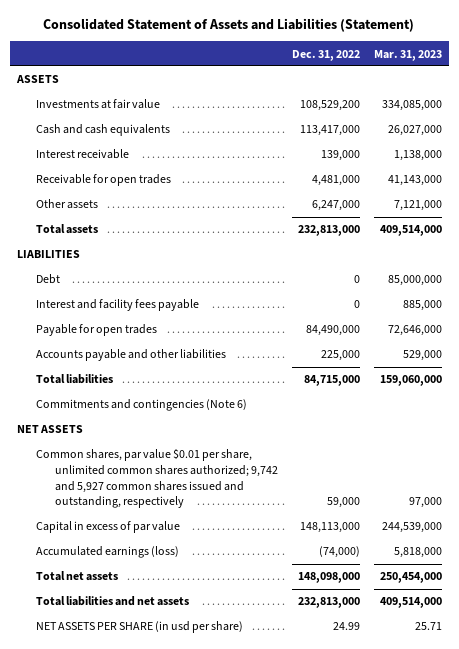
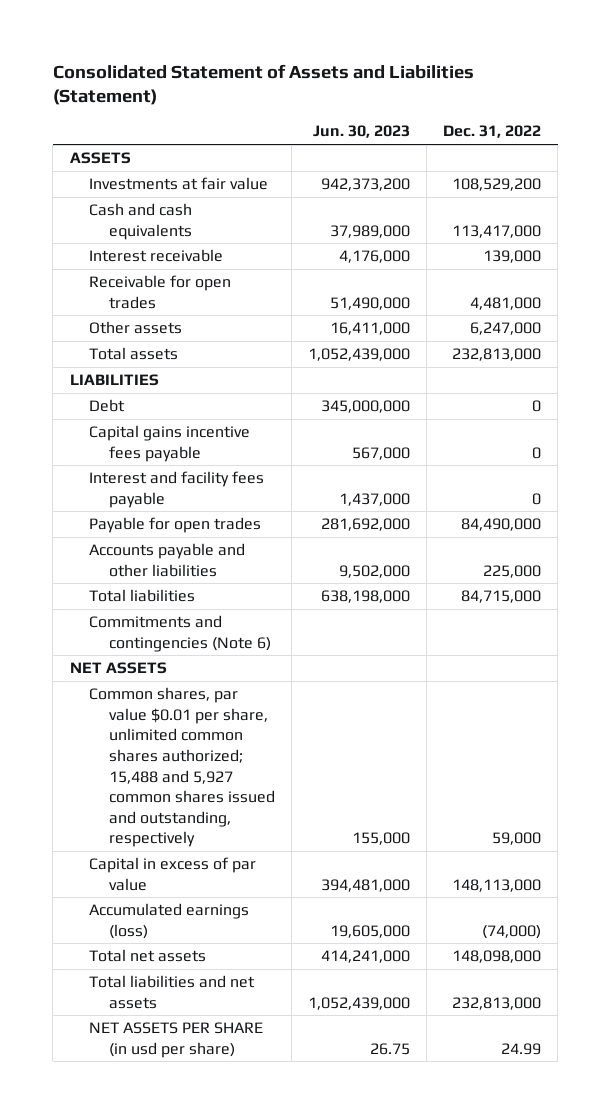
[373,49,442,61] Mar. 31, 2023 -> none
none -> [312,125,410,139] Jun. 30, 2023
none -> [89,425,251,462] Capital gains incentive fees payable
[35,449,279,509] Common shares, par value $0.01 per share, unlimited common shares authorized; 9,742 and 5,927 common shares issued and outstanding, respectively -> [89,687,275,848] Common shares, par value $0.01 per share, unlimited common shares authorized; 15,488 and 5,927 common shares issued and outstanding, respectively

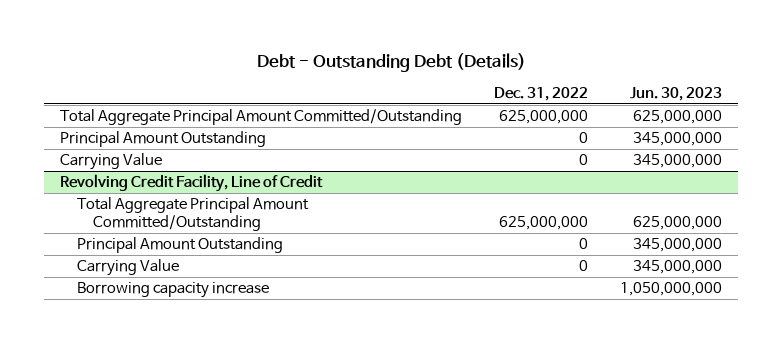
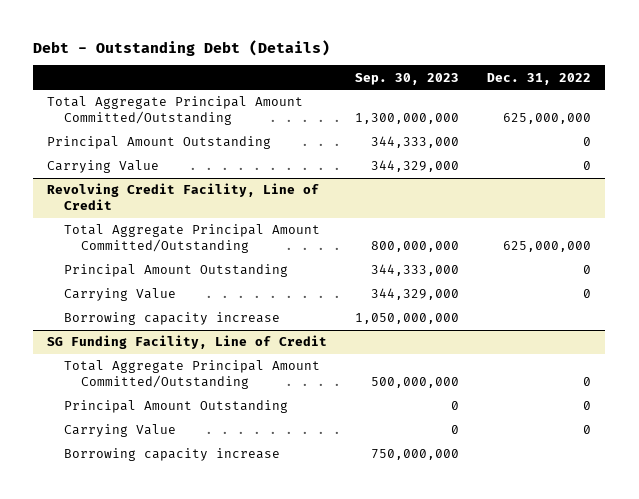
[630,86,723,101] Jun. 30, 2023 -> none
none -> [355,72,460,85] Sep. 30, 2023
none -> [47,335,328,350] SG Funding Facility, Line of Credit
none -> [63,360,320,390] Total Aggregate Principal Amount Committed/Outstanding
none -> [63,400,288,414] Principal Amount Outstanding
none -> [63,424,176,438] Carrying Value
none -> [63,448,280,462] Borrowing capacity increase

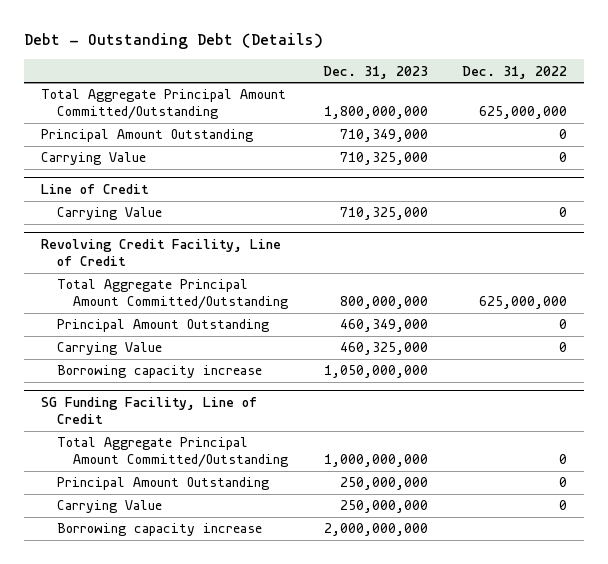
[355,72,460,85] Sep. 30, 2023 -> none
none -> [322,65,428,79] Dec. 31, 2023
none -> [41,183,150,194] Line of Credit
none -> [57,207,163,221] Carrying Value

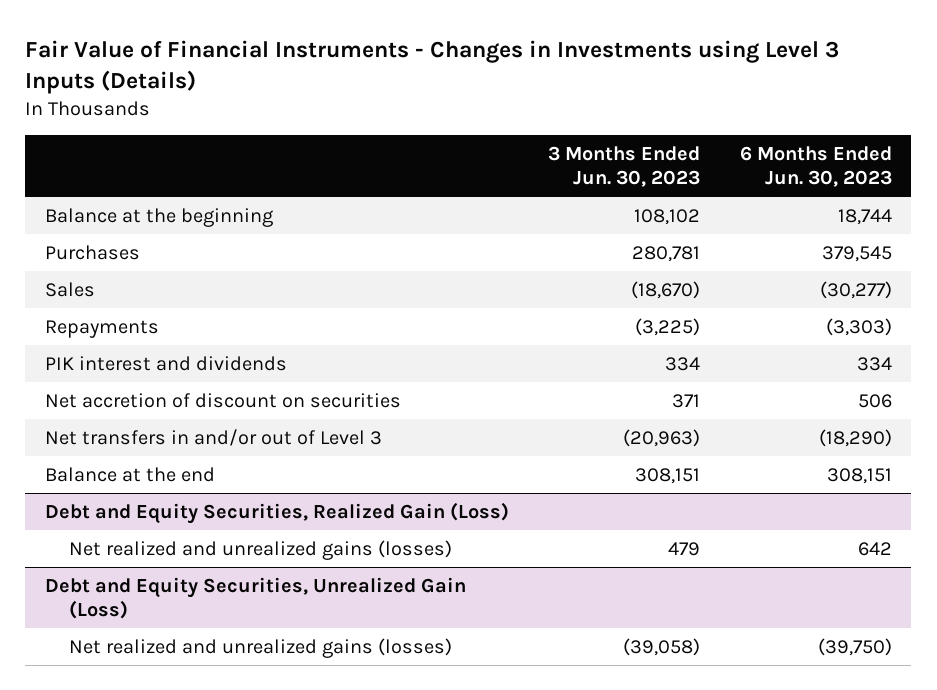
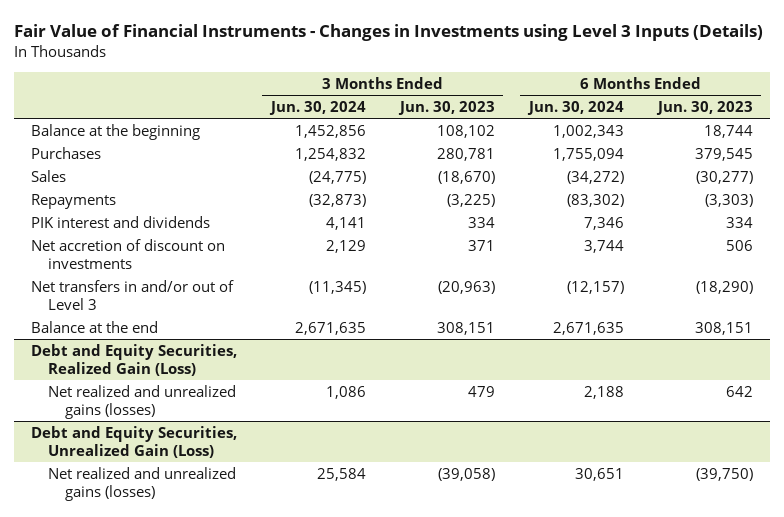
none -> [268,100,366,115] Jun. 30, 2024
none -> [526,100,624,115] Jun. 30, 2024
[44,392,401,408] Net accretion of discount on securities -> [30,238,225,269] Net accretion of discount on investments

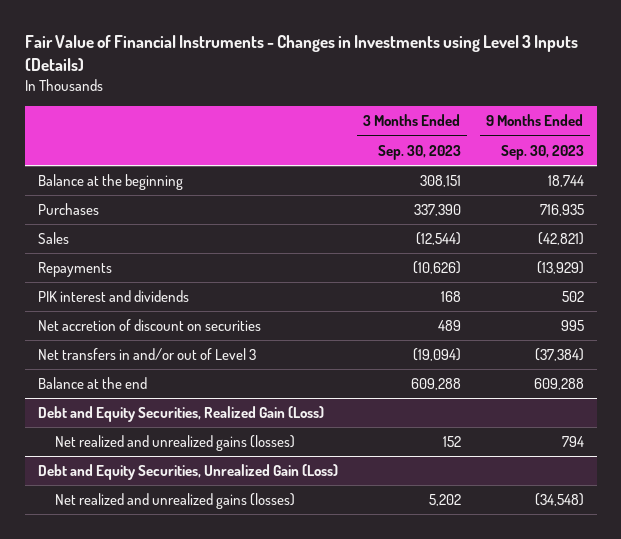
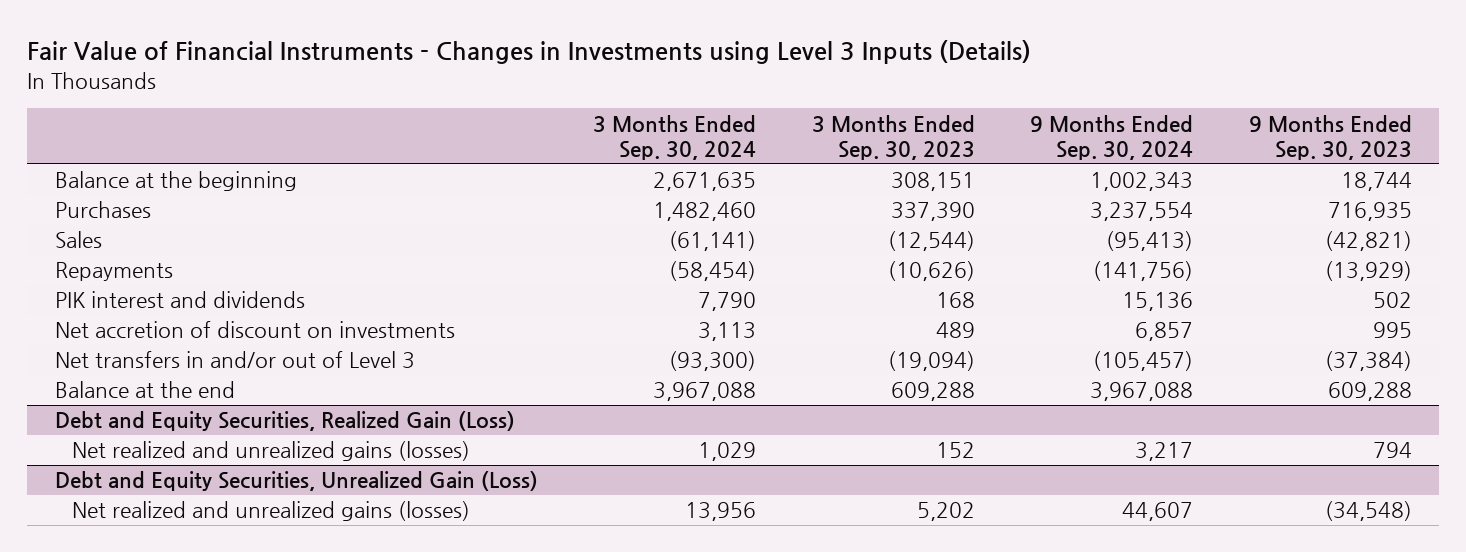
none -> [593,114,757,160] 3 Months Ended Sep. 30, 2024
none -> [1030,114,1194,160] 9 Months Ended Sep. 30, 2024
[37,319,261,332] Net accretion of discount on securities -> [54,321,455,339] Net accretion of discount on investments

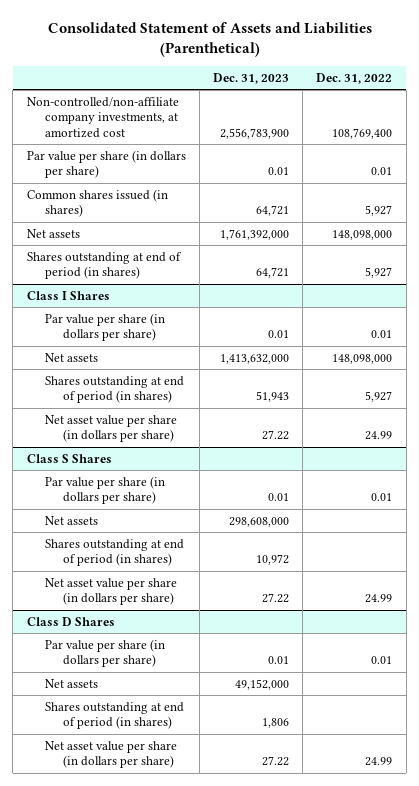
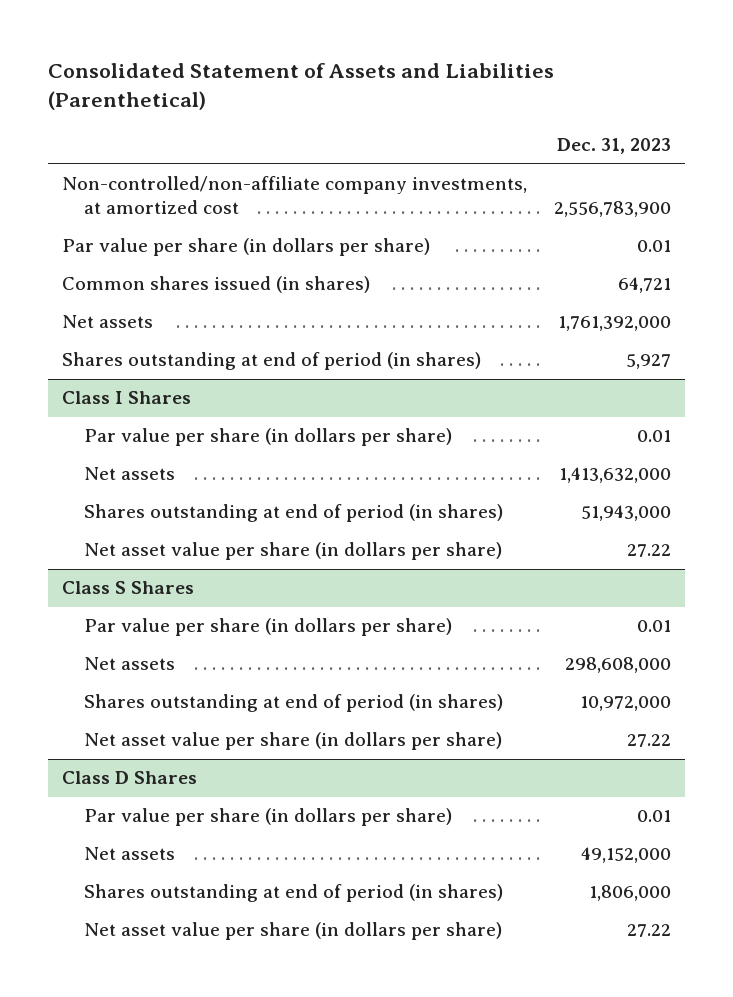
[316,72,393,84] Dec. 31, 2022 -> none
[256,267,290,279] 64,721 -> [626,354,672,370] 5,927
[256,391,290,403] 51,943 -> [581,505,672,522] 51,943,000
[256,554,290,566] 10,972 -> [580,696,672,712] 10,972,000
[262,718,290,729] 1,806 -> [589,885,672,902] 1,806,000

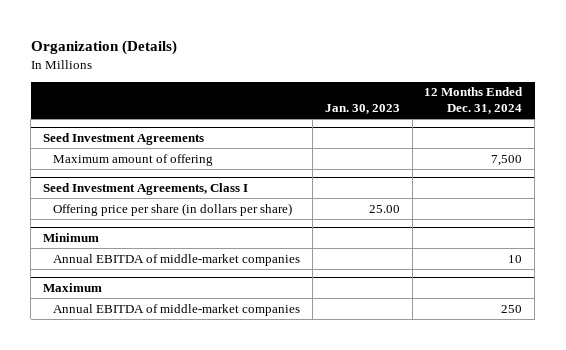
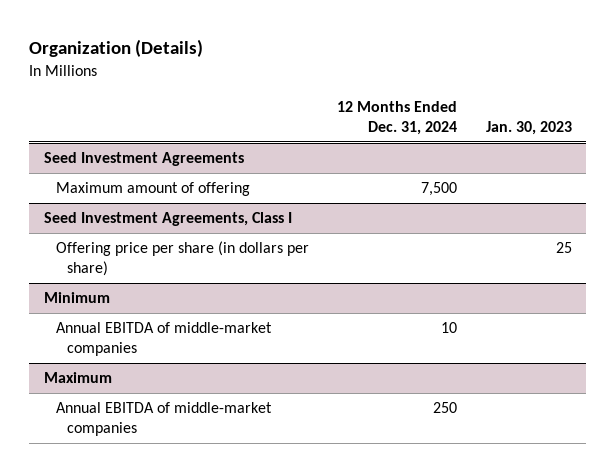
[368,204,400,213] 25.00 -> [555,242,572,254] 25

